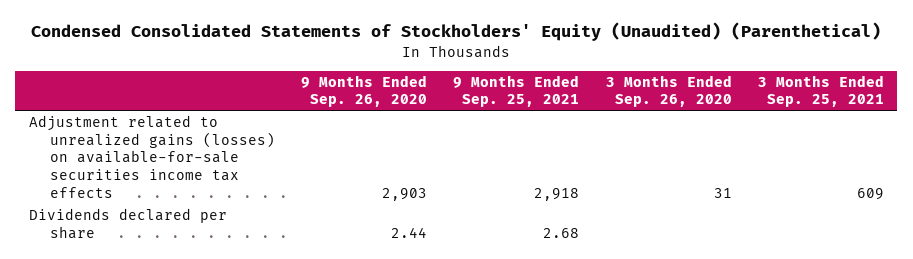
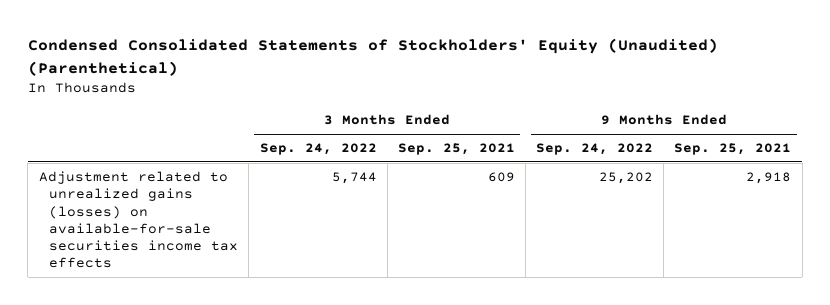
[301,74,428,108] 9 Months Ended Sep. 26, 2020 -> none
[605,74,732,108] 3 Months Ended Sep. 26, 2020 -> none
none -> [259,143,377,156] Sep. 24, 2022
none -> [536,143,654,156] Sep. 24, 2022
[28,207,227,239] Dividends declared per share -> none

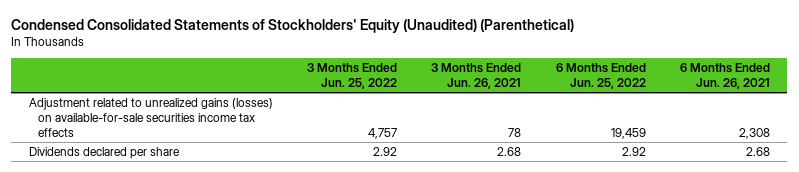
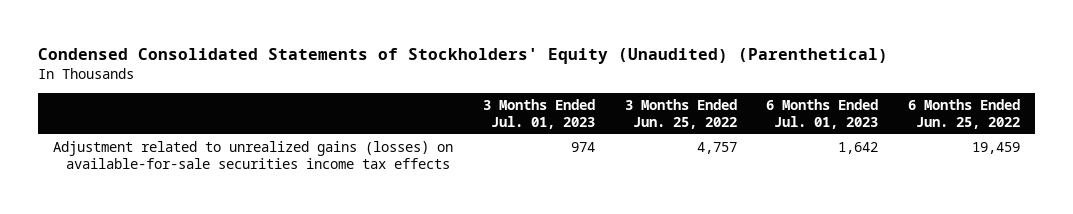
[431,62,522,90] 3 Months Ended Jun. 26, 2021 -> none
[680,62,771,90] 6 Months Ended Jun. 26, 2021 -> none
none -> [482,99,595,130] 3 Months Ended Jul. 01, 2023
none -> [766,99,879,130] 6 Months Ended Jul. 01, 2023
[28,146,180,159] Dividends declared per share -> none

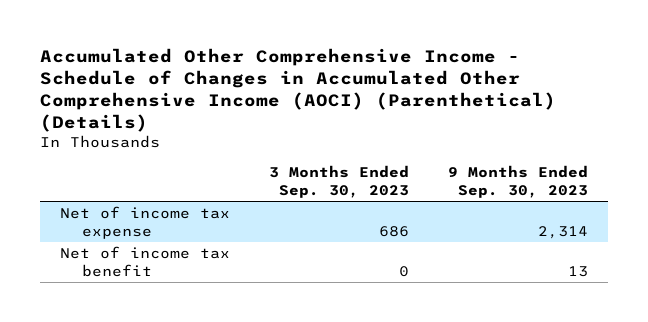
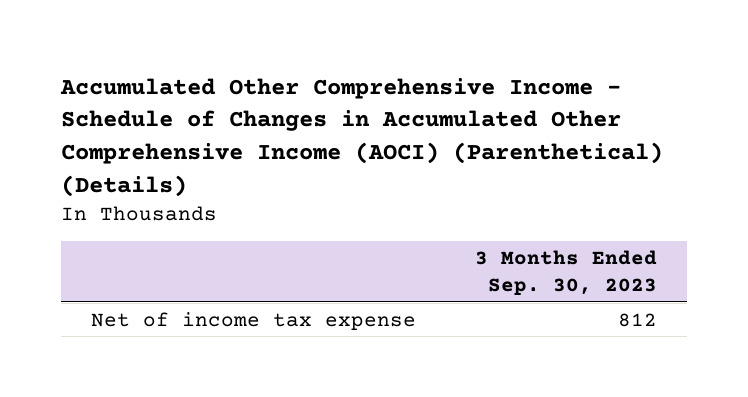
[448,165,589,199] 9 Months Ended Sep. 30, 2023 -> none
[59,246,230,277] Net of income tax benefit -> none
[379,225,410,237] 686 -> [618,312,658,327] 812

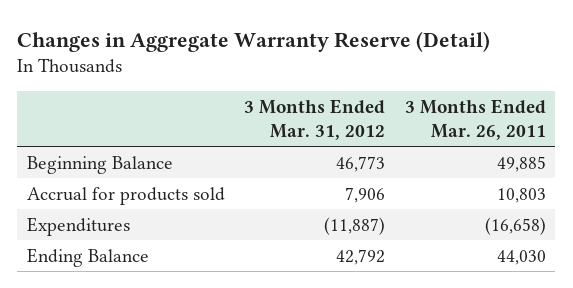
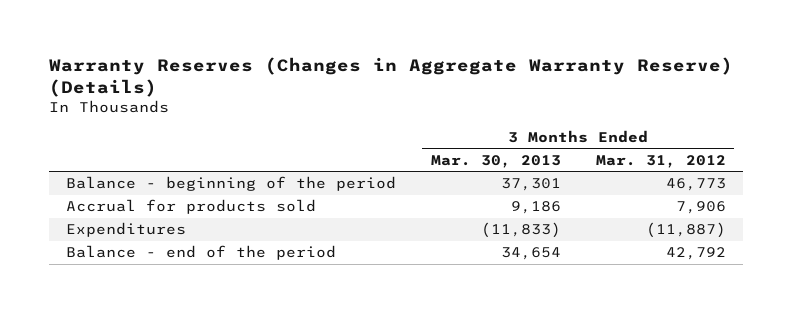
[17,30,491,52] Changes in Aggregate Warranty Reserve (Detail) -> [49,56,734,97] Warranty Reserves (Changes in Aggregate Warranty Reserve) (Details)
[404,98,546,141] 3 Months Ended Mar. 26, 2011 -> none
none -> [430,155,561,169] Mar. 30, 2013
[27,155,174,174] Beginning Balance -> [66,176,397,192] Balance - beginning of the period
[27,247,150,267] Ending Balance -> [66,245,337,261] Balance - end of the period

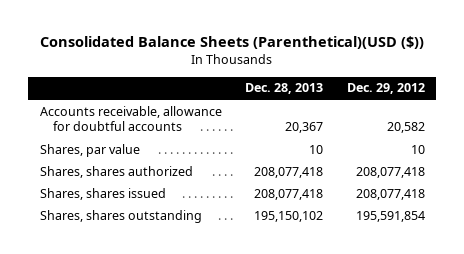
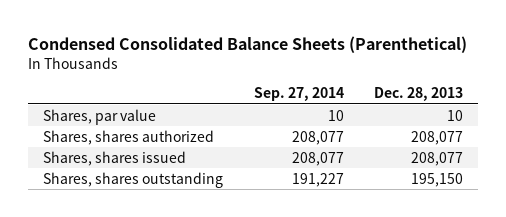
[40,36,425,50] Consolidated Balance Sheets (Parenthetical)(USD ($)) -> [28,35,468,53] Condensed Consolidated Balance Sheets (Parenthetical)
[346,83,425,95] Dec. 29, 2012 -> none
none -> [253,87,344,102] Sep. 27, 2014
[39,105,222,132] Accounts receivable, allowance for doubtful accounts -> none
[254,166,324,178] 208,077,418 -> [410,130,463,145] 208,077
[254,188,324,200] 208,077,418 -> [410,151,463,166] 208,077
[254,210,324,222] 195,150,102 -> [410,172,463,187] 195,150

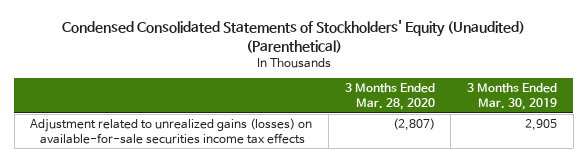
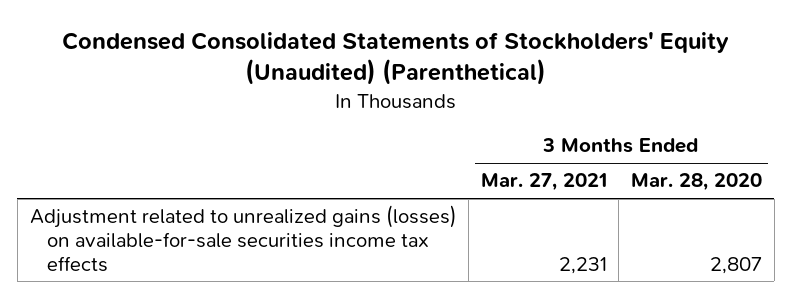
[467,83,558,111] 3 Months Ended Mar. 30, 2019 -> none
none -> [480,173,607,192] Mar. 27, 2021
[392,117,435,131] (2,807) -> [710,256,763,274] 2,807

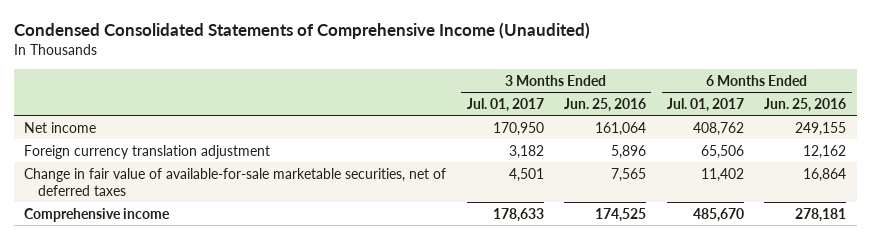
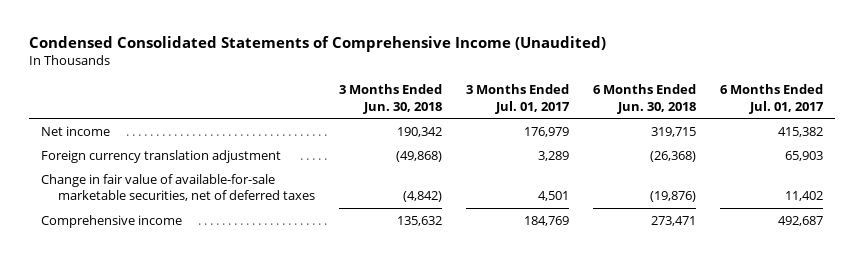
[564,97,647,112] Jun. 25, 2016 -> none
[764,97,847,112] Jun. 25, 2016 -> none
none -> [339,84,443,114] 3 Months Ended Jun. 30, 2018
none -> [592,84,696,114] 6 Months Ended Jun. 30, 2018
[492,121,544,136] 170,950 -> [523,126,569,137] 176,979
[692,121,744,136] 408,762 -> [777,126,823,137] 415,382
[508,144,544,159] 3,182 -> [537,150,569,161] 3,289
[700,144,744,159] 65,506 -> [784,150,823,161] 65,903
[492,207,544,222] 178,633 -> [523,215,569,226] 184,769
[692,207,744,222] 485,670 -> [777,215,823,226] 492,687

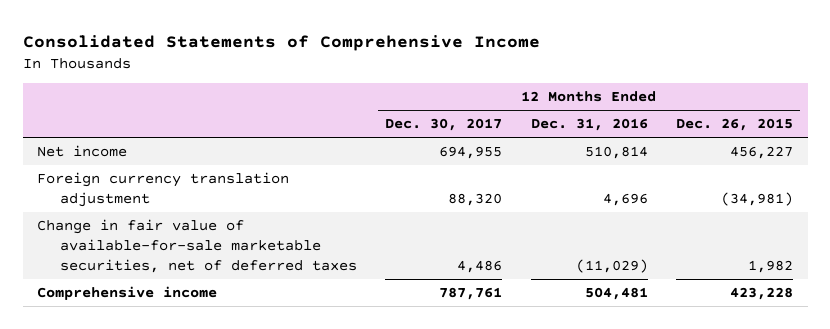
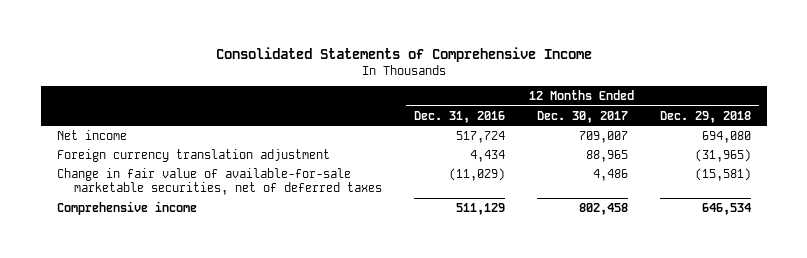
[676,118,794,132] Dec. 26, 2015 -> none
none -> [659,110,751,123] Dec. 29, 2018
[439,146,503,160] 694,955 -> [578,130,628,143] 709,007
[584,146,648,160] 510,814 -> [455,130,505,143] 517,724
[448,193,503,207] 88,320 -> [585,149,628,162] 88,965
[602,193,648,207] 4,696 -> [469,149,505,162] 4,434
[439,287,503,301] 787,761 -> [578,202,628,215] 802,458
[584,287,648,301] 504,481 -> [455,202,505,215] 511,129

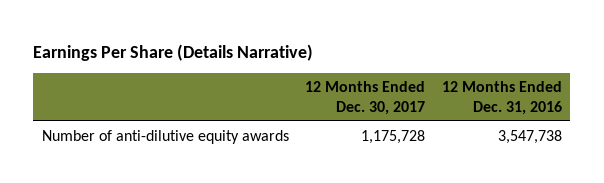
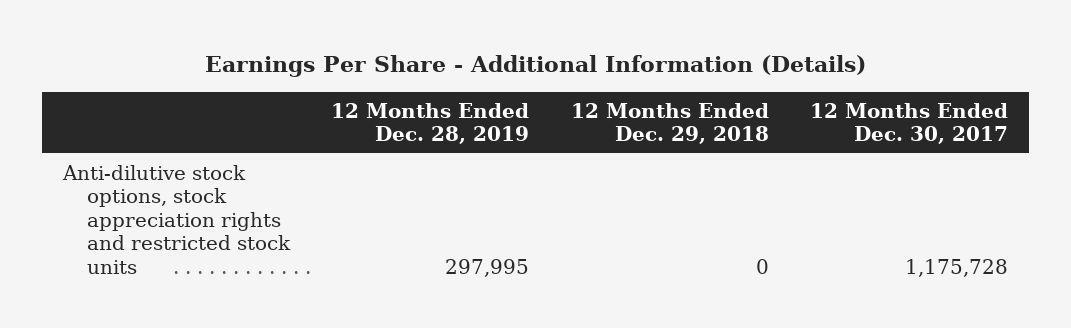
[33,43,314,61] Earnings Per Share (Details Narrative) -> [205,55,867,78] Earnings Per Share - Additional Information (Details)
[442,81,563,116] 12 Months Ended Dec. 31, 2016 -> none
none -> [331,102,530,145] 12 Months Ended Dec. 28, 2019
none -> [570,102,769,145] 12 Months Ended Dec. 29, 2018
[41,129,289,144] Number of anti-dilutive equity awards -> [62,164,291,274] Anti-dilutive stock options, stock appreciation rights and restricted stock units

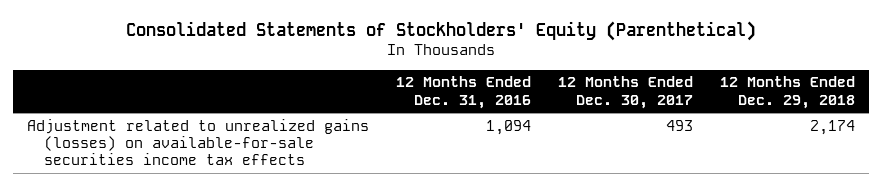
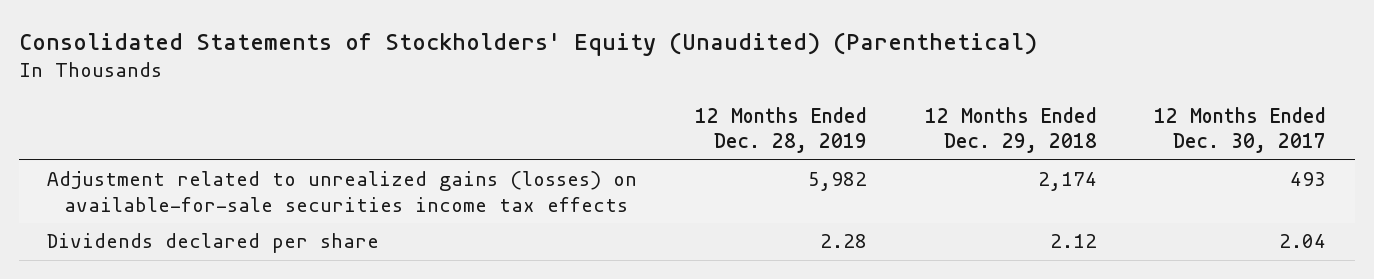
[125,20,756,41] Consolidated Statements of Stockholders' Equity (Parenthetical) -> [18,32,1037,57] Consolidated Statements of Stockholders' Equity (Unaudited) (Parenthetical)
[395,76,531,109] 12 Months Ended Dec. 31, 2016 -> none
none -> [695,107,868,154] 12 Months Ended Dec. 28, 2019
none -> [47,233,380,254] Dividends declared per share

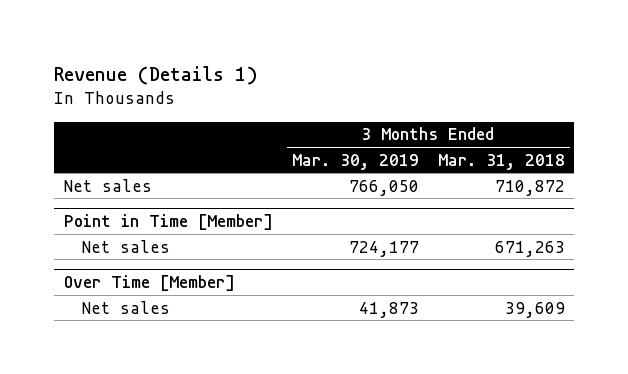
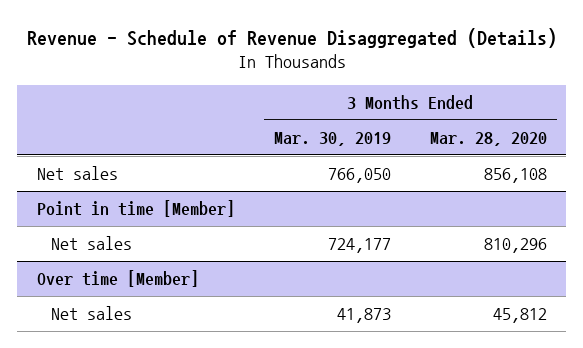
[53,65,258,85] Revenue (Details 1) -> [26,27,557,48] Revenue - Schedule of Revenue Disaggregated (Details)
[437,153,565,170] Mar. 31, 2018 -> none
none -> [429,131,547,146] Mar. 28, 2020
[63,213,273,230] Point in Time [Member] -> [36,200,235,218] Point in time [Member]
[63,274,235,291] Over Time [Member] -> [36,270,199,288] Over time [Member]

